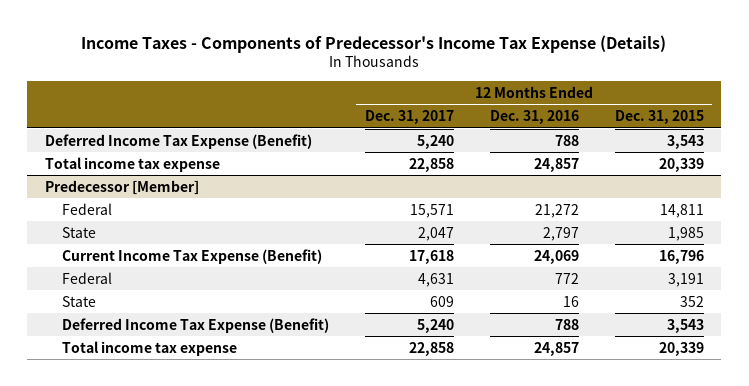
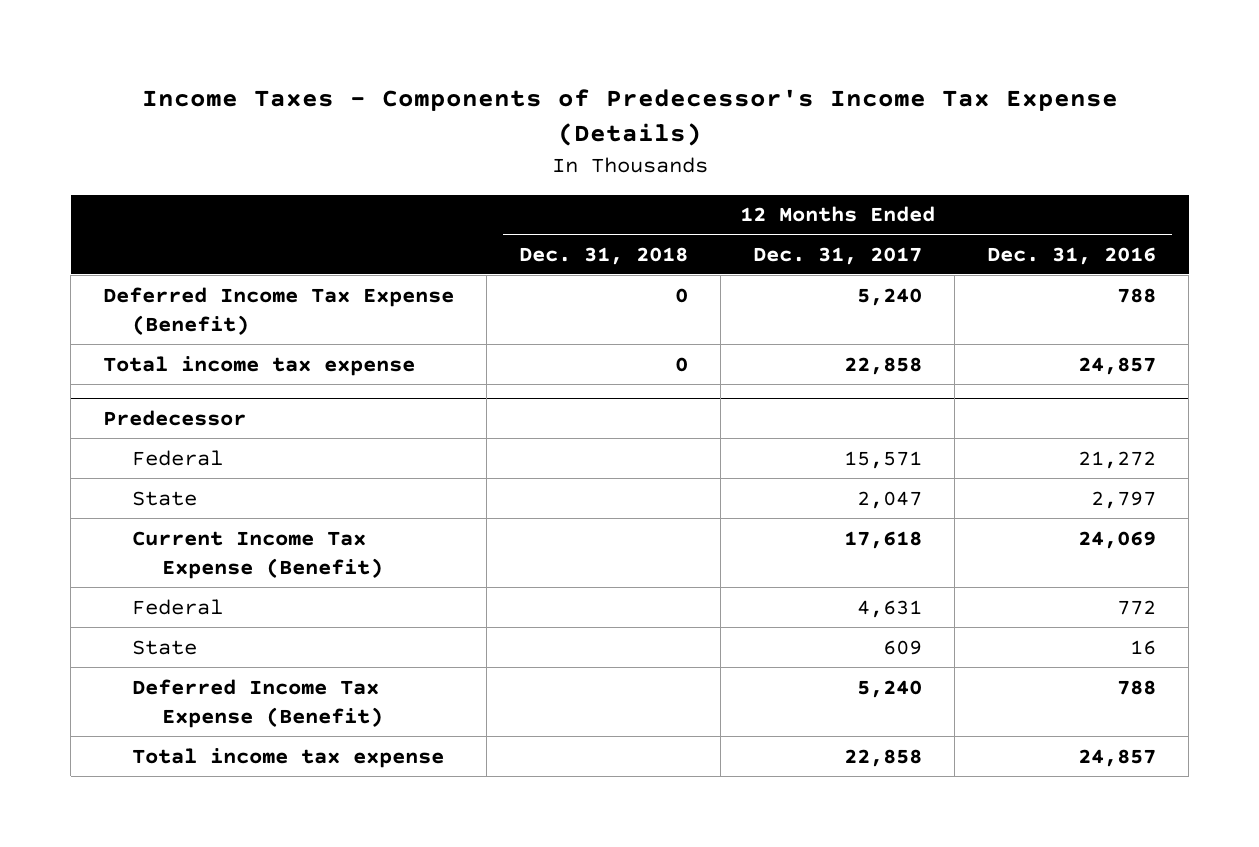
[614,110,704,125] Dec. 31, 2015 -> none
none -> [519,246,689,265] Dec. 31, 2018
[45,179,200,195] Predecessor [Member] -> [103,410,247,427] Predecessor

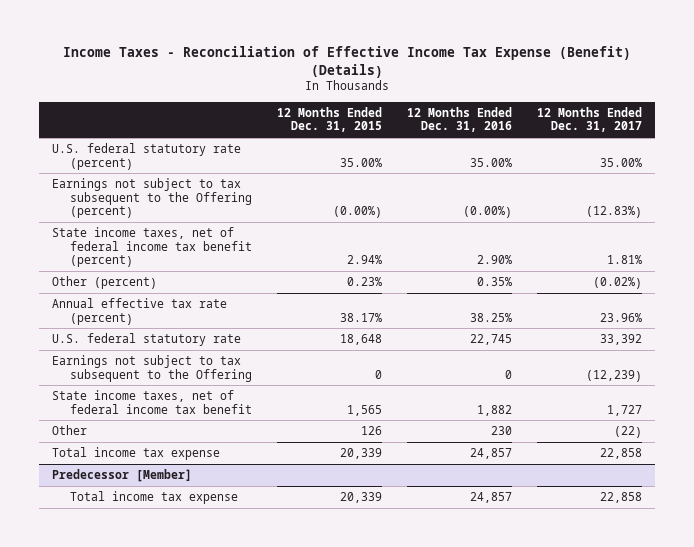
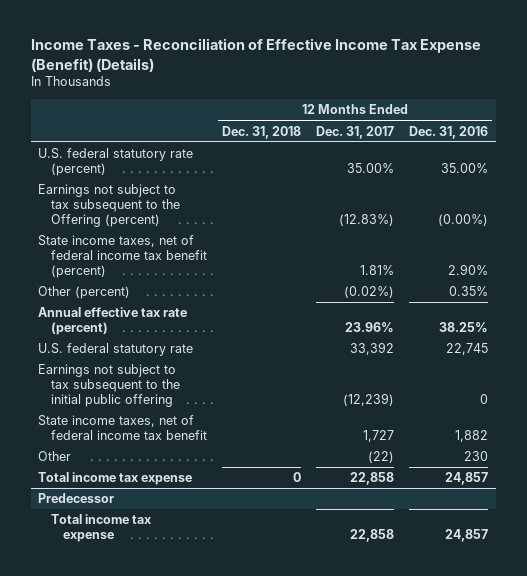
[277,106,383,133] 12 Months Ended Dec. 31, 2015 -> none
none -> [221,125,301,139] Dec. 31, 2018
[51,355,252,382] Earnings not subject to tax subsequent to the Offering -> [38,364,180,408] Earnings not subject to tax subsequent to the initial public offering
[51,469,192,483] Predecessor [Member] -> [38,493,115,504] Predecessor

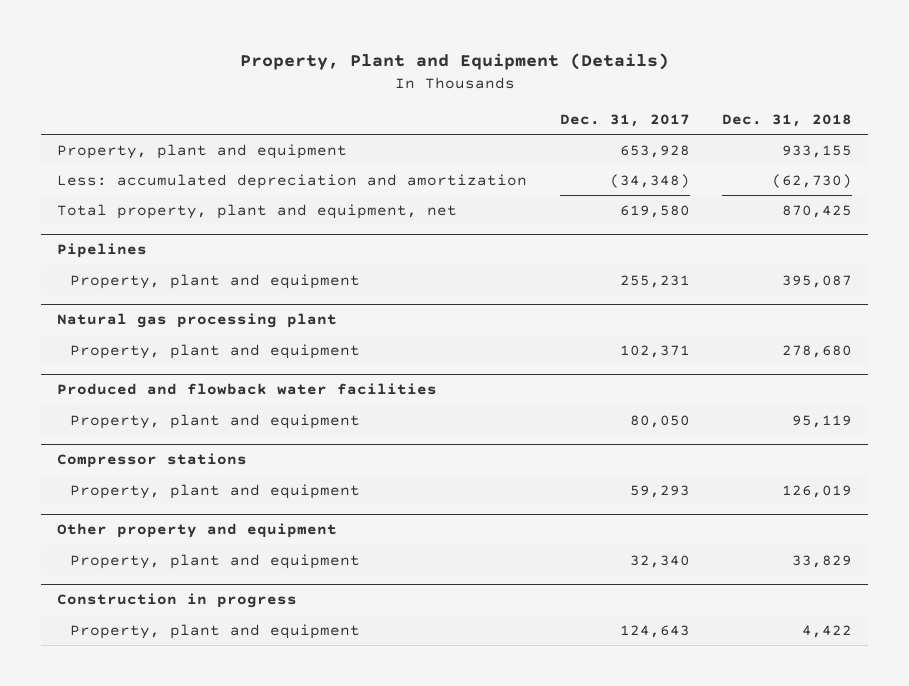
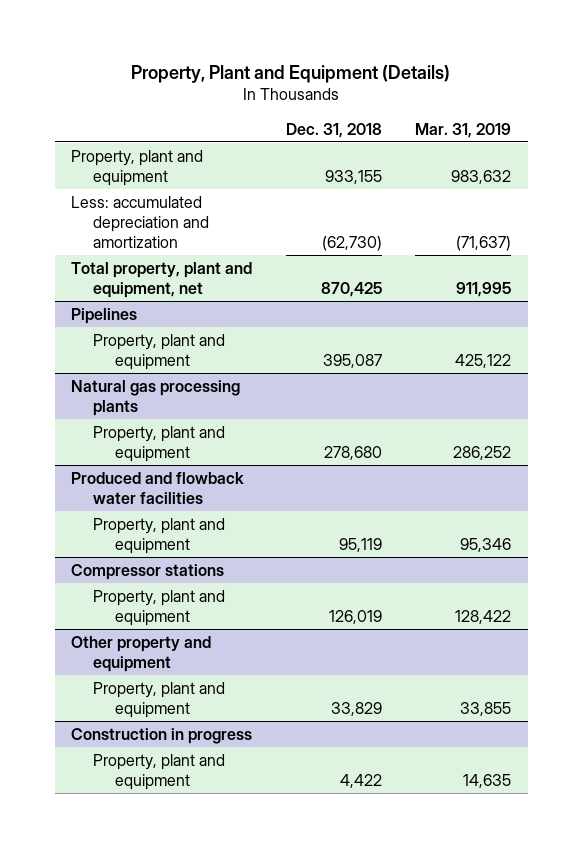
[559,113,690,127] Dec. 31, 2017 -> none
none -> [415,122,512,138] Mar. 31, 2019
[57,313,338,329] Natural gas processing plant -> [71,379,241,416] Natural gas processing plants

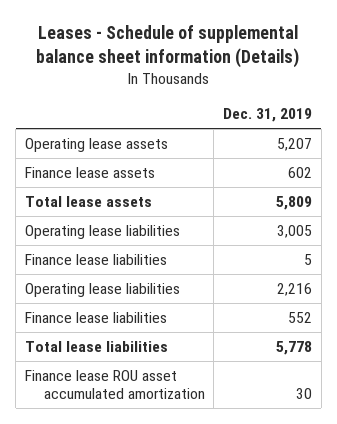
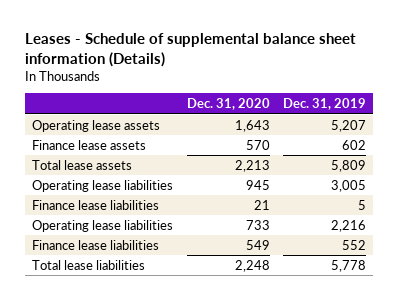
none -> [186,98,270,111] Dec. 31, 2020
[24,369,205,400] Finance lease ROU asset accumulated amortization -> none

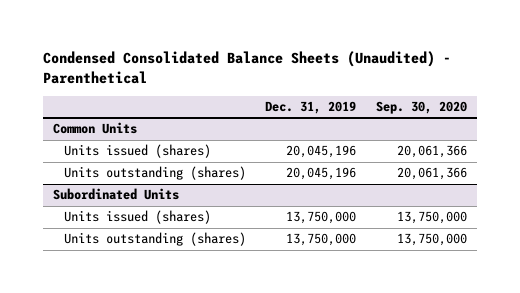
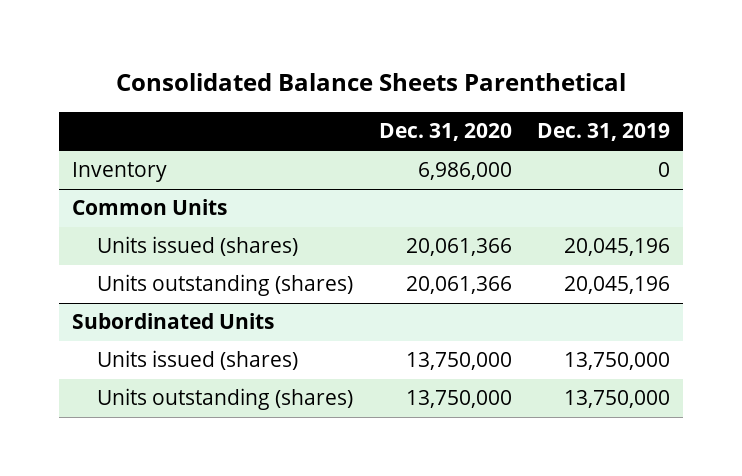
[43,51,452,84] Condensed Consolidated Balance Sheets (Unaudited) - Parenthetical -> [116,73,627,92] Consolidated Balance Sheets Parenthetical
[375,100,467,114] Sep. 30, 2020 -> none
none -> [378,123,512,142] Dec. 31, 2020
none -> [71,162,167,183] Inventory

